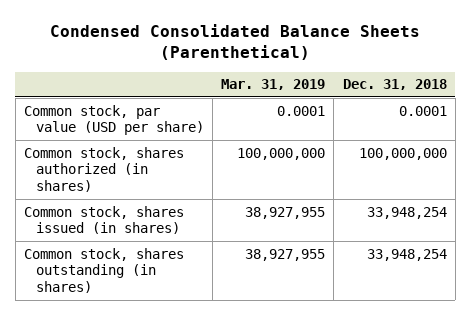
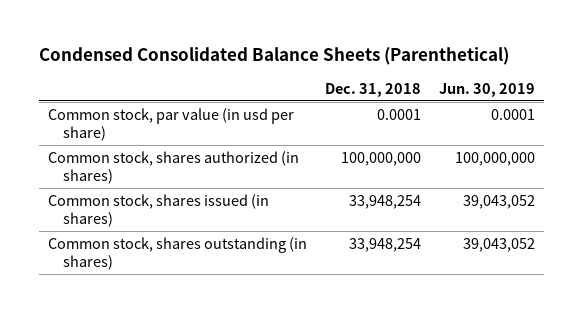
[221,79,326,91] Mar. 31, 2019 -> none
none -> [439,82,536,97] Jun. 30, 2019
[23,104,204,136] Common stock, par value (USD per share) -> [47,107,294,141] Common stock, par value (in usd per share)

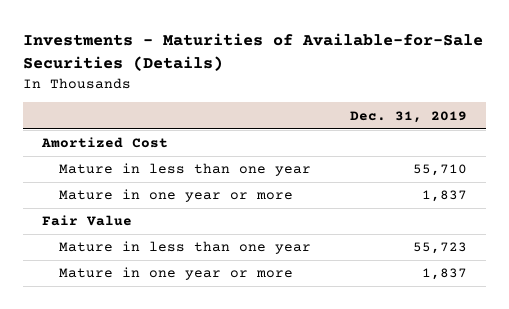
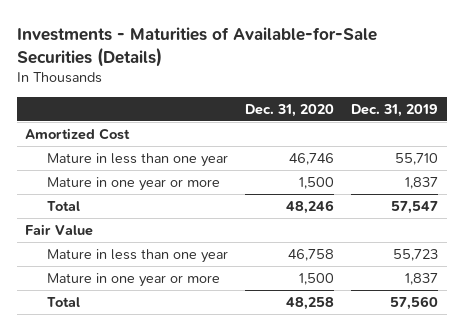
none -> [245,103,335,117] Dec. 31, 2020
none -> [46,200,80,211] Total
none -> [46,296,80,307] Total

